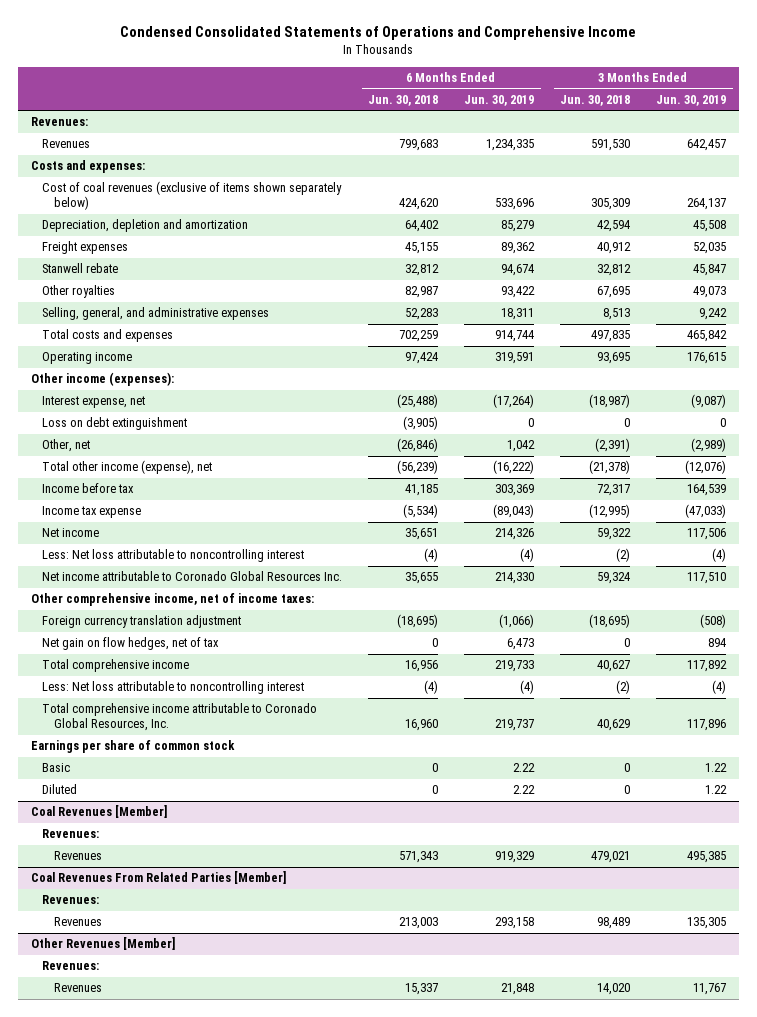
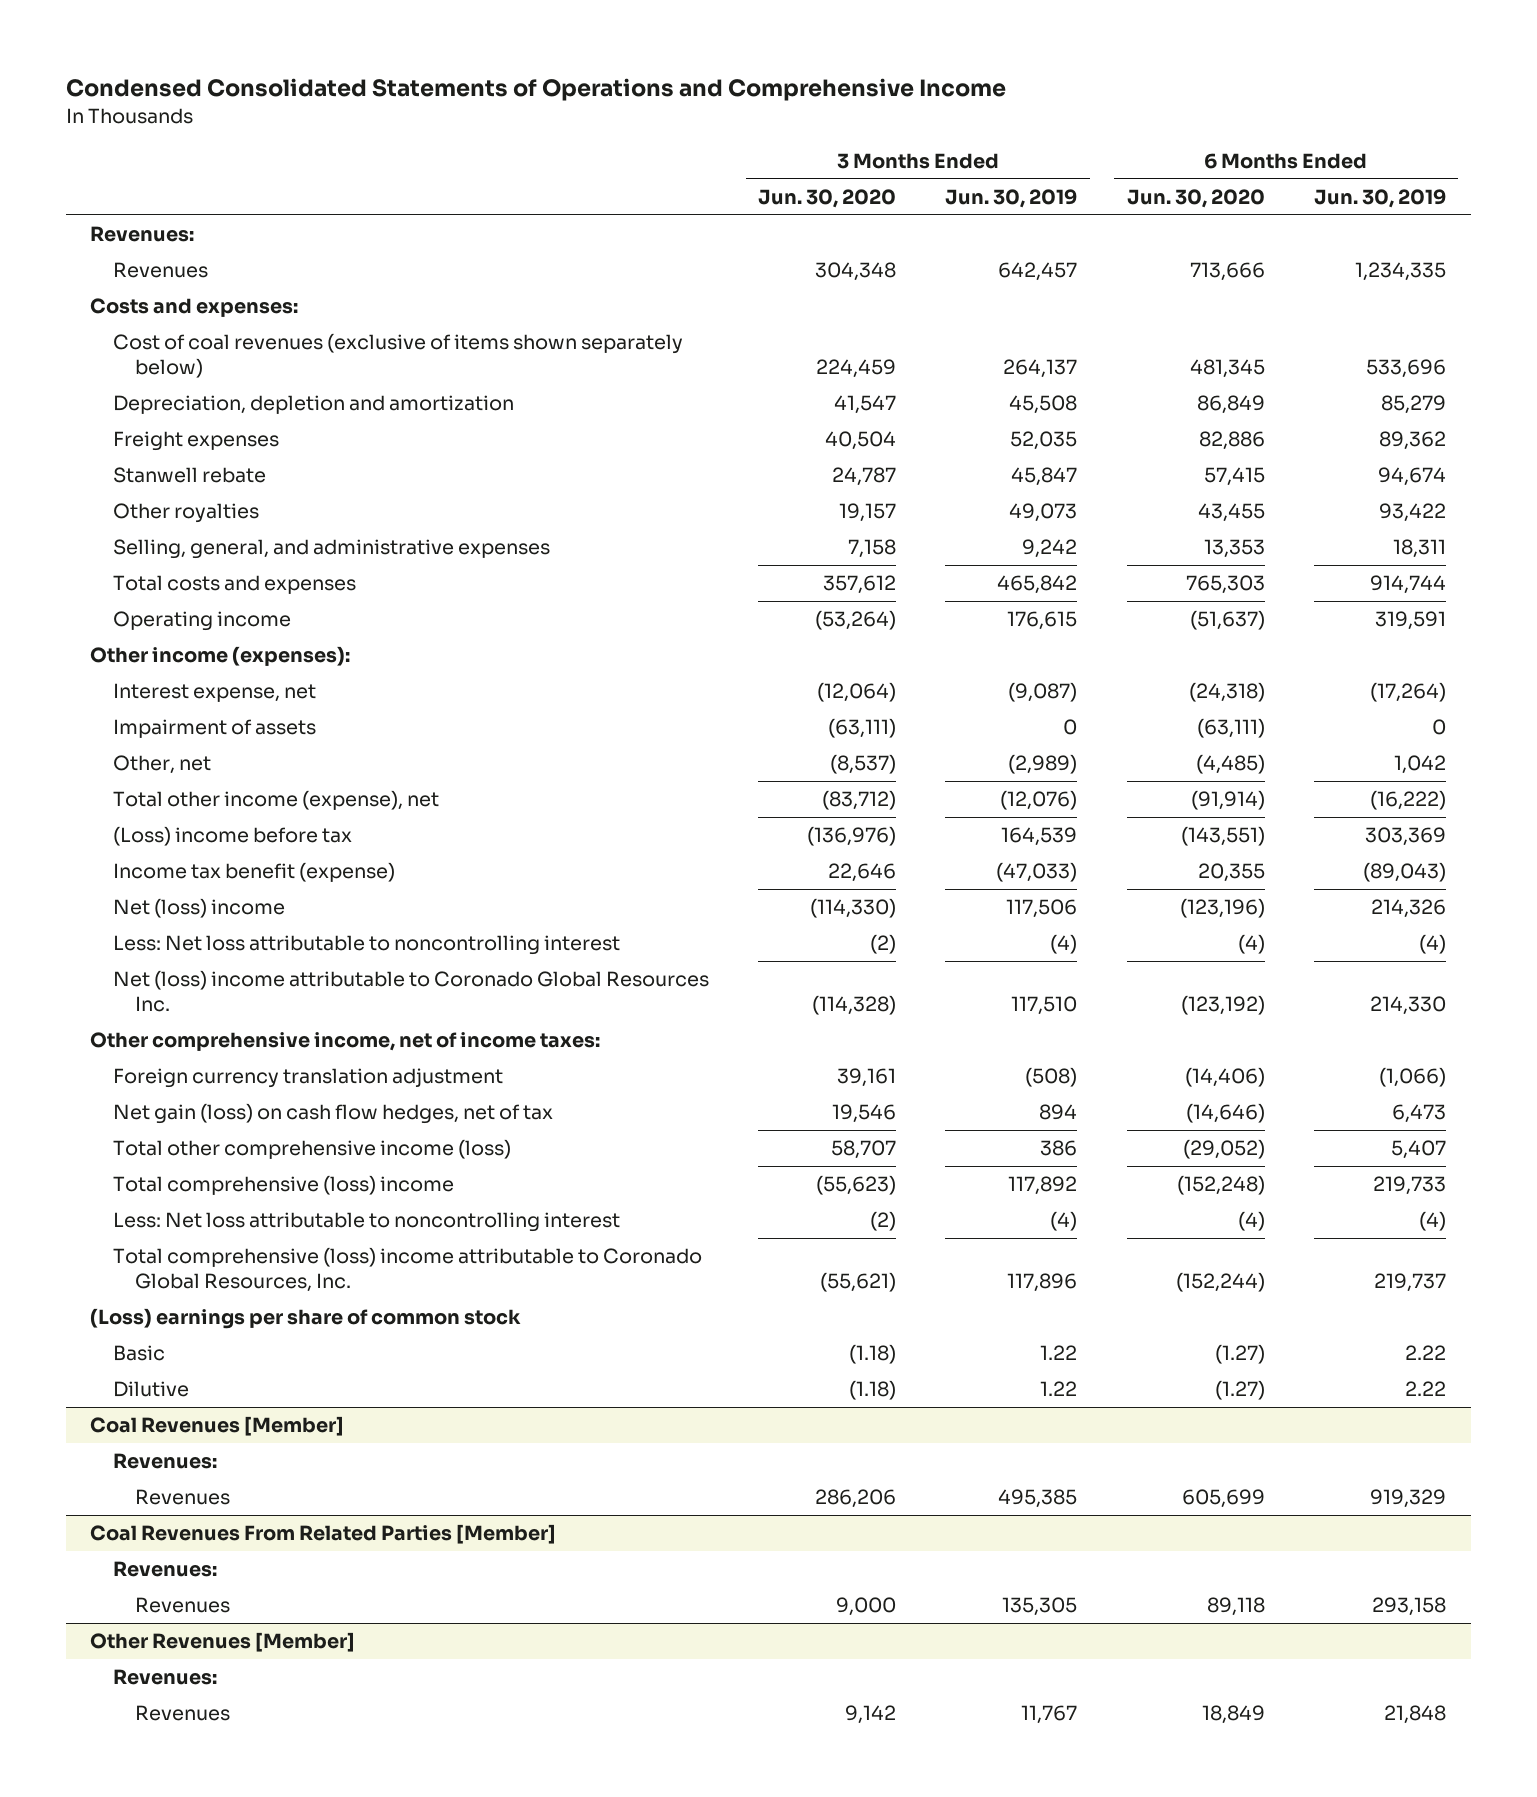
[368,94,439,106] Jun. 30, 2018 -> none
[560,94,631,106] Jun. 30, 2018 -> none
none -> [758,188,897,208] Jun. 30, 2020
none -> [1126,188,1265,208] Jun. 30, 2020
[42,417,188,431] Loss on debt extinguishment -> none
none -> [112,719,316,739] Impairment of assets
[42,483,135,494] Income before tax -> [112,826,352,847] (Loss) income before tax
[42,506,142,519] Income tax expense -> [112,862,395,883] Income tax benefit (expense)
[42,528,100,538] Net income -> [112,898,285,919] Net (loss) income
[42,571,343,582] Net income attributable to Coronado Global Resources Inc. -> [112,970,709,1012] Net (loss) income attributable to Coronado Global Resources Inc.
[42,637,220,651] Net gain on flow hedges, net of tax -> [112,1103,553,1125] Net gain (loss) on cash flow hedges, net of tax
none -> [112,1139,511,1160] Total other comprehensive income (loss)
[42,659,190,673] Total comprehensive income -> [112,1175,454,1196] Total comprehensive (loss) income
[42,703,318,732] Total comprehensive income attributable to Coronado Global Resources, Inc. -> [112,1247,702,1292] Total comprehensive (loss) income attributable to Coronado Global Resources, Inc.
[30,740,235,754] Earnings per share of common stock -> [90,1308,522,1330] (Loss) earnings per share of common stock
[42,784,78,795] Diluted -> [112,1381,189,1398] Dilutive

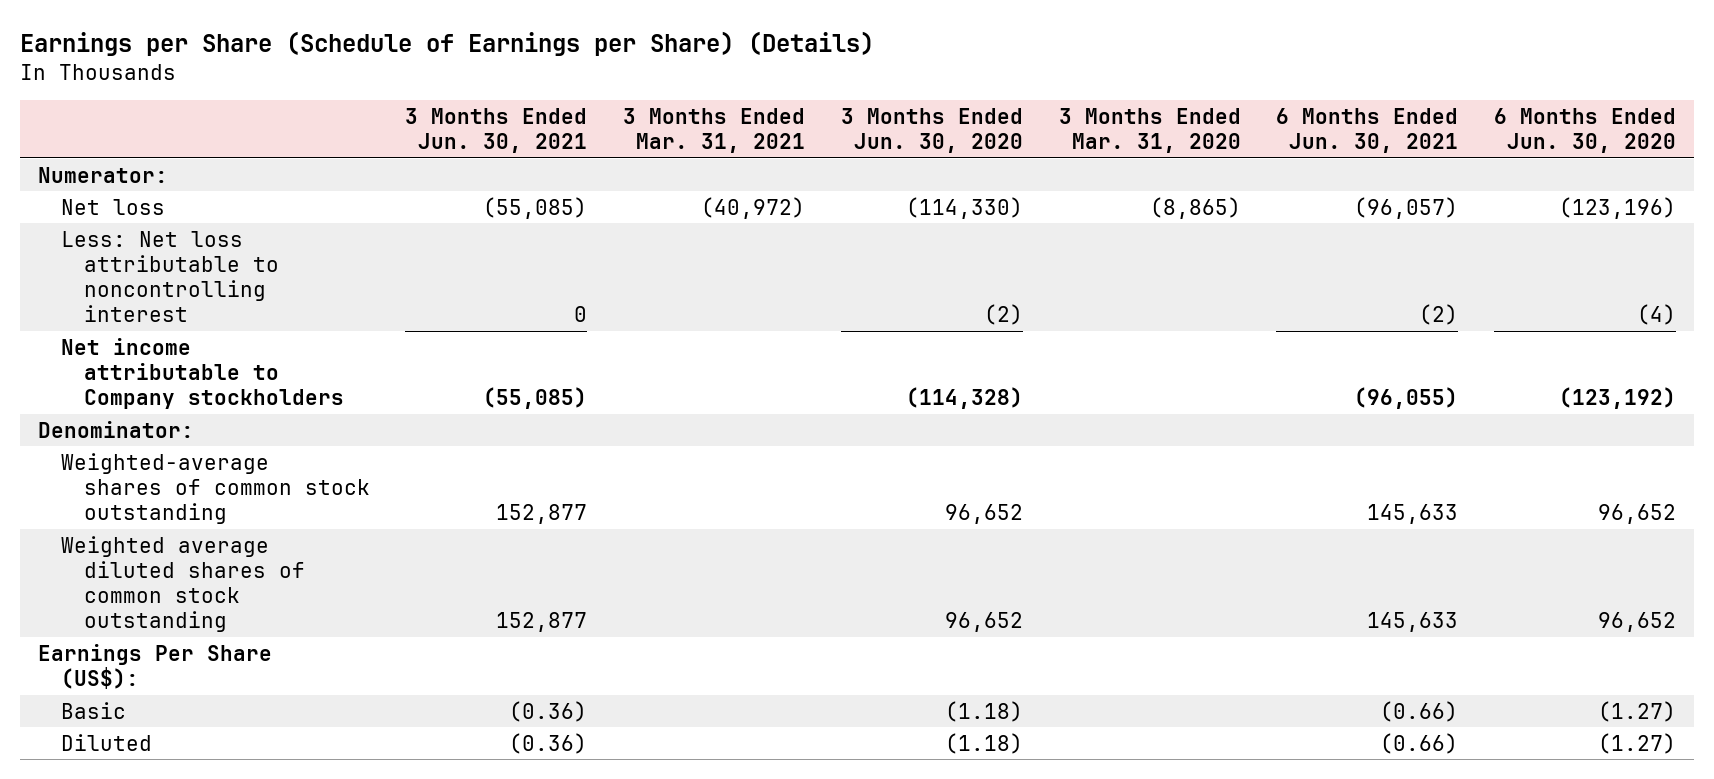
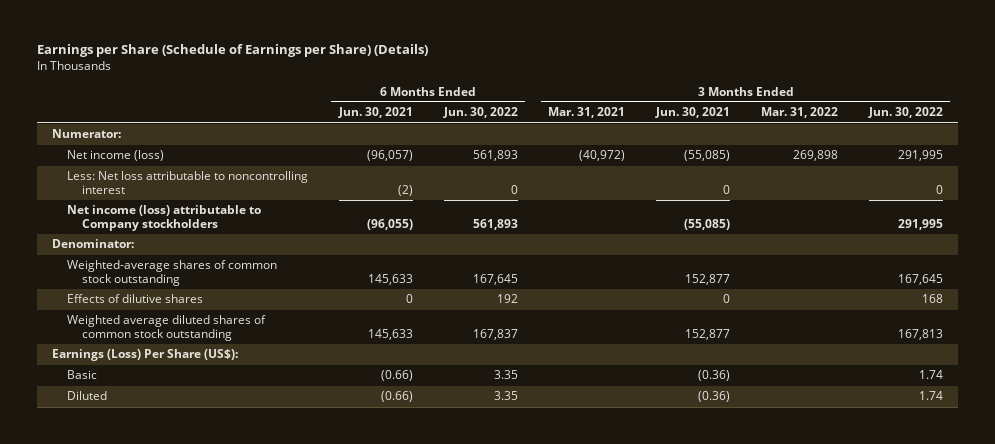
[840,108,1023,154] 3 Months Ended Jun. 30, 2020 -> none
[1058,108,1241,154] 3 Months Ended Mar. 31, 2020 -> none
[1494,108,1677,154] 6 Months Ended Jun. 30, 2020 -> none
none -> [442,107,518,119] Jun. 30, 2022
none -> [760,107,838,119] Mar. 31, 2022
none -> [867,107,943,119] Jun. 30, 2022
[60,198,165,215] Net loss -> [67,150,165,162] Net income (loss)
[60,337,344,409] Net income attributable to Company stockholders -> [67,205,262,232] Net income (loss) attributable to Company stockholders
none -> [67,294,204,304] Effects of dilutive shares
[38,643,273,689] Earnings Per Share (US$): -> [52,349,239,362] Earnings (Loss) Per Share (US$):

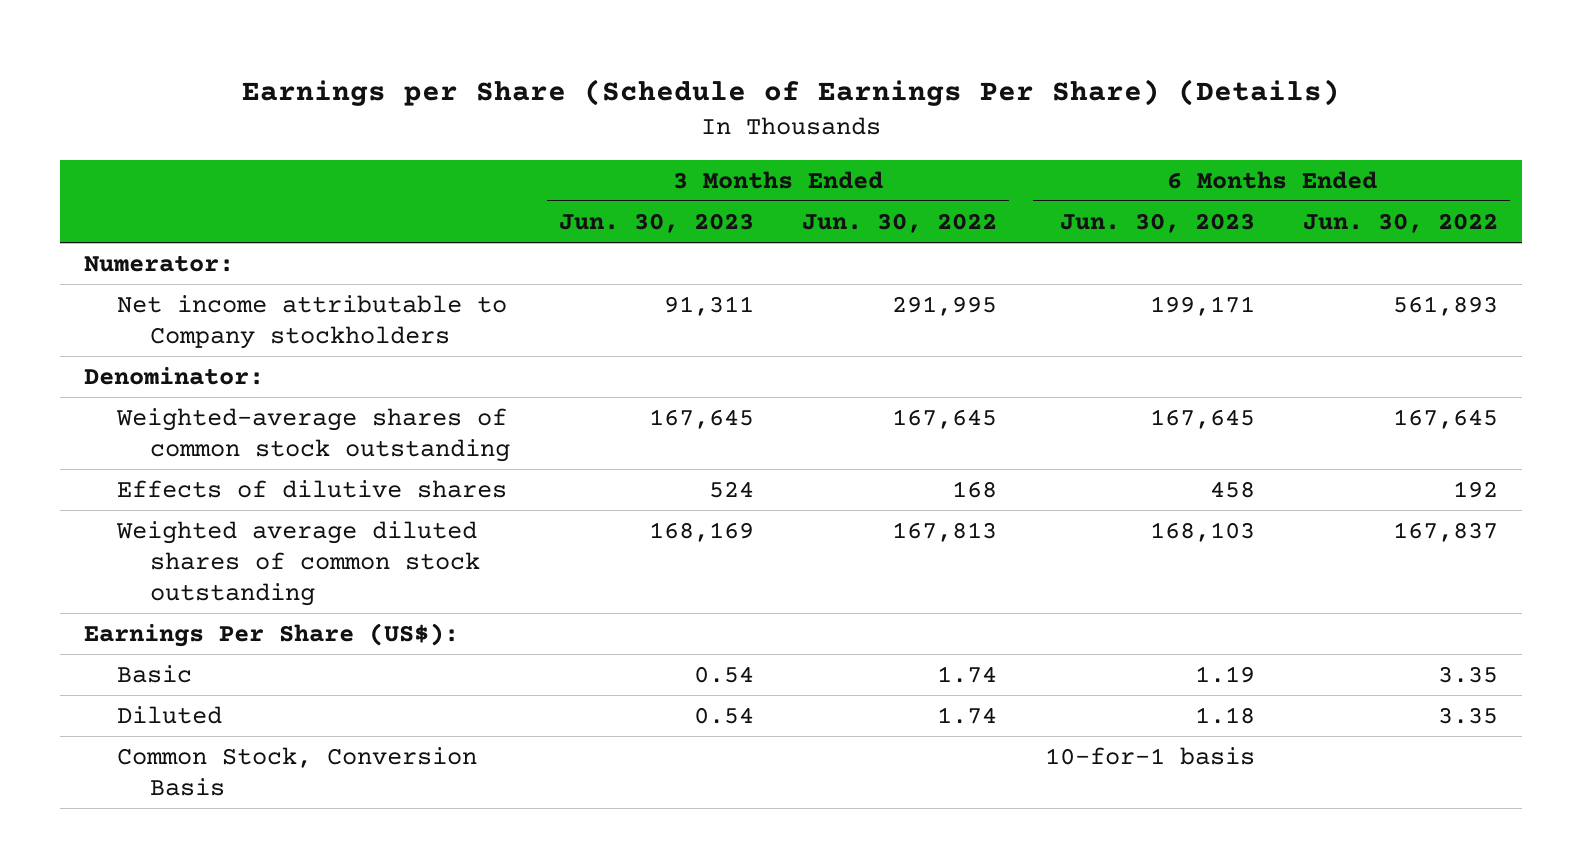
[36,44,428,58] Earnings per Share (Schedule of Earnings per Share) (Details) -> [242,78,1341,106] Earnings per Share (Schedule of Earnings Per Share) (Details)
[337,107,413,119] Jun. 30, 2021 -> none
[548,107,626,119] Mar. 31, 2021 -> none
[655,107,731,119] Jun. 30, 2021 -> none
[760,107,838,119] Mar. 31, 2022 -> none
none -> [558,212,754,233] Jun. 30, 2023
none -> [1059,212,1255,233] Jun. 30, 2023
[67,150,165,162] Net income (loss) -> none
[67,171,309,195] Less: Net loss attributable to noncontrolling interest -> none
[67,205,262,232] Net income (loss) attributable to Company stockholders -> [117,294,508,349] Net income attributable to Company stockholders
[52,349,239,362] Earnings (Loss) Per Share (US$): -> [83,622,459,647] Earnings Per Share (US$):
none -> [117,746,478,796] Common Stock, Conversion Basis

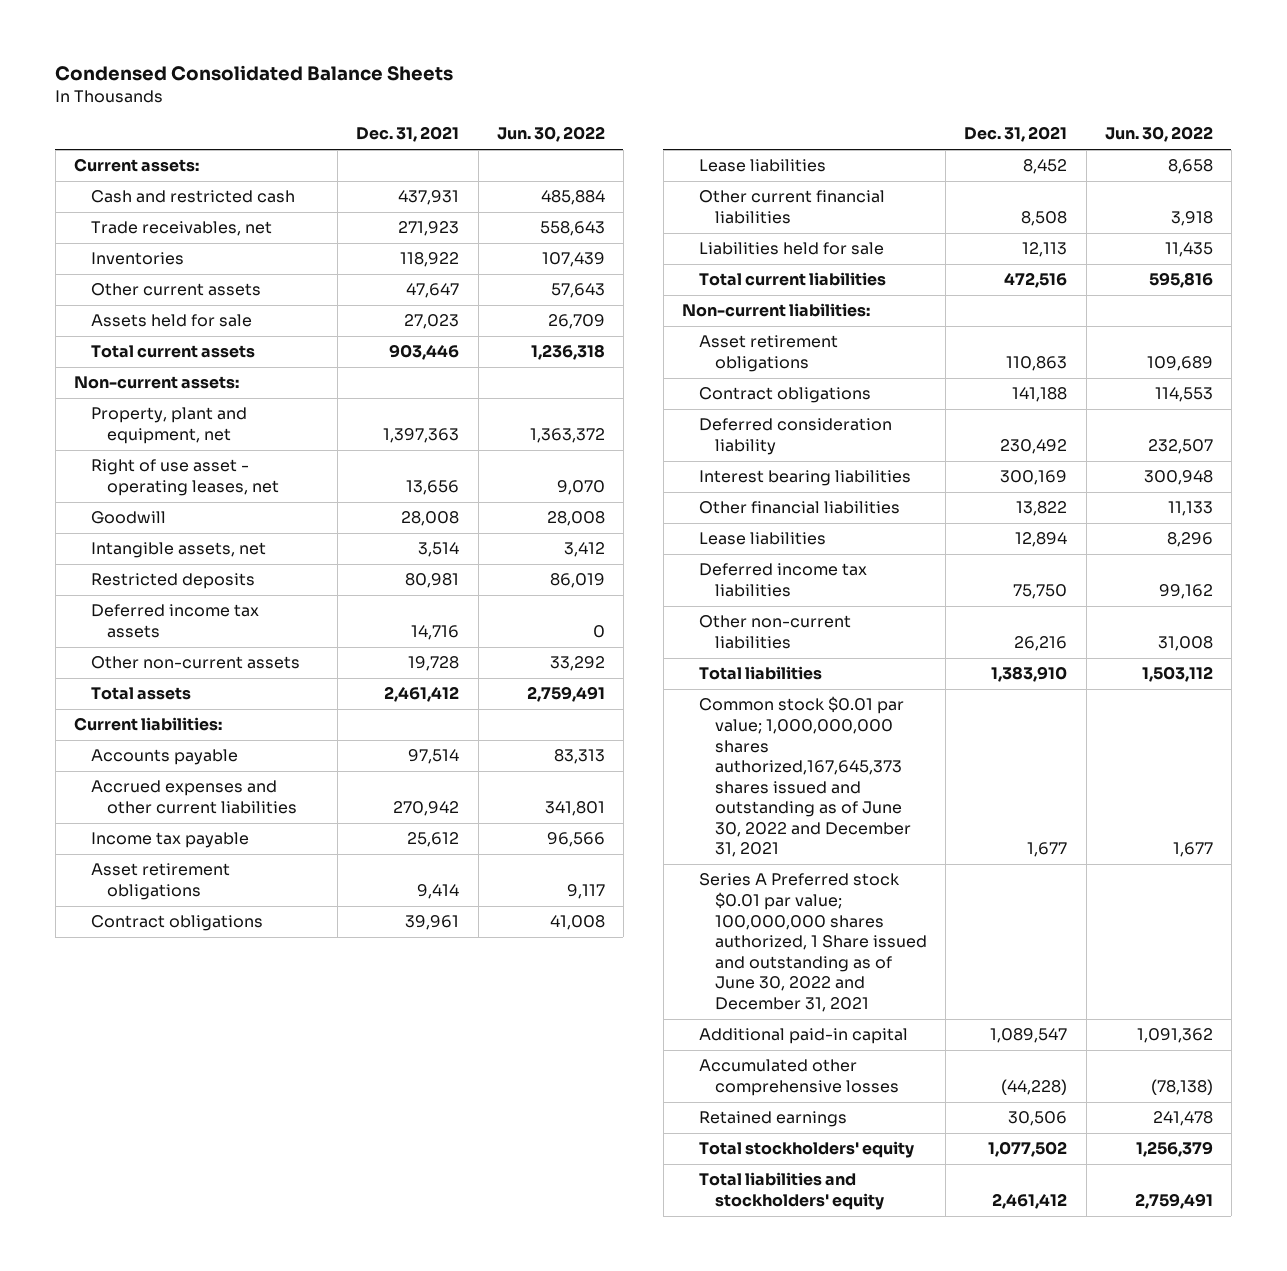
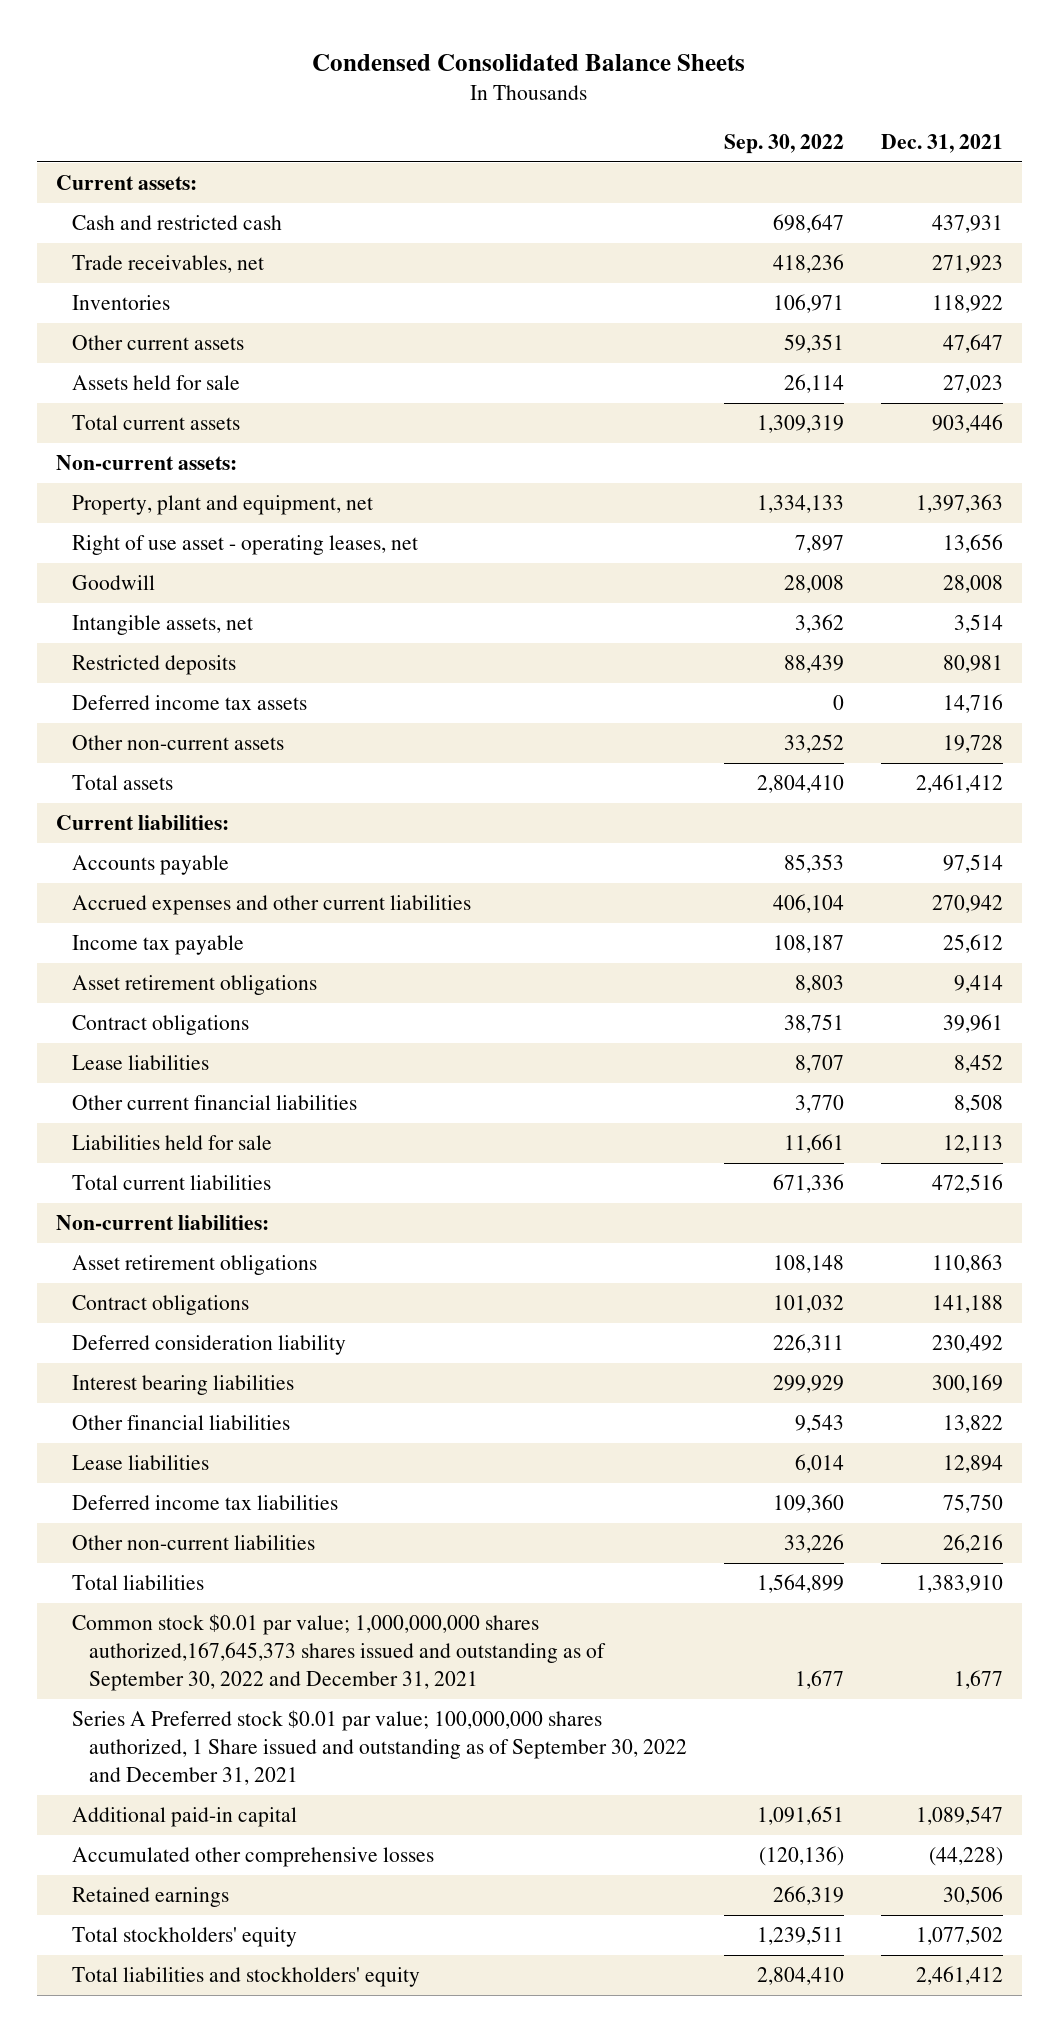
[496,126,605,143] Jun. 30, 2022 -> none
none -> [724,133,845,154] Sep. 30, 2022
[698,696,912,858] Common stock $0.01 par value; 1,000,000,000 shares authorized,167,645,373 shares issued and outstanding as of June 30, 2022 and December 31, 2021 -> [72,1614,606,1692] Common stock $0.01 par value; 1,000,000,000 shares authorized,167,645,373 shares issued and outstanding as of September 30, 2022 and December 31, 2021
[698,873,928,1012] Series A Preferred stock $0.01 par value; 100,000,000 shares authorized, 1 Share issued and outstanding as of June 30, 2022 and December 31, 2021 -> [72,1710,687,1786] Series A Preferred stock $0.01 par value; 100,000,000 shares authorized, 1 Share issued and outstanding as of September 30, 2022 and December 31, 2021

